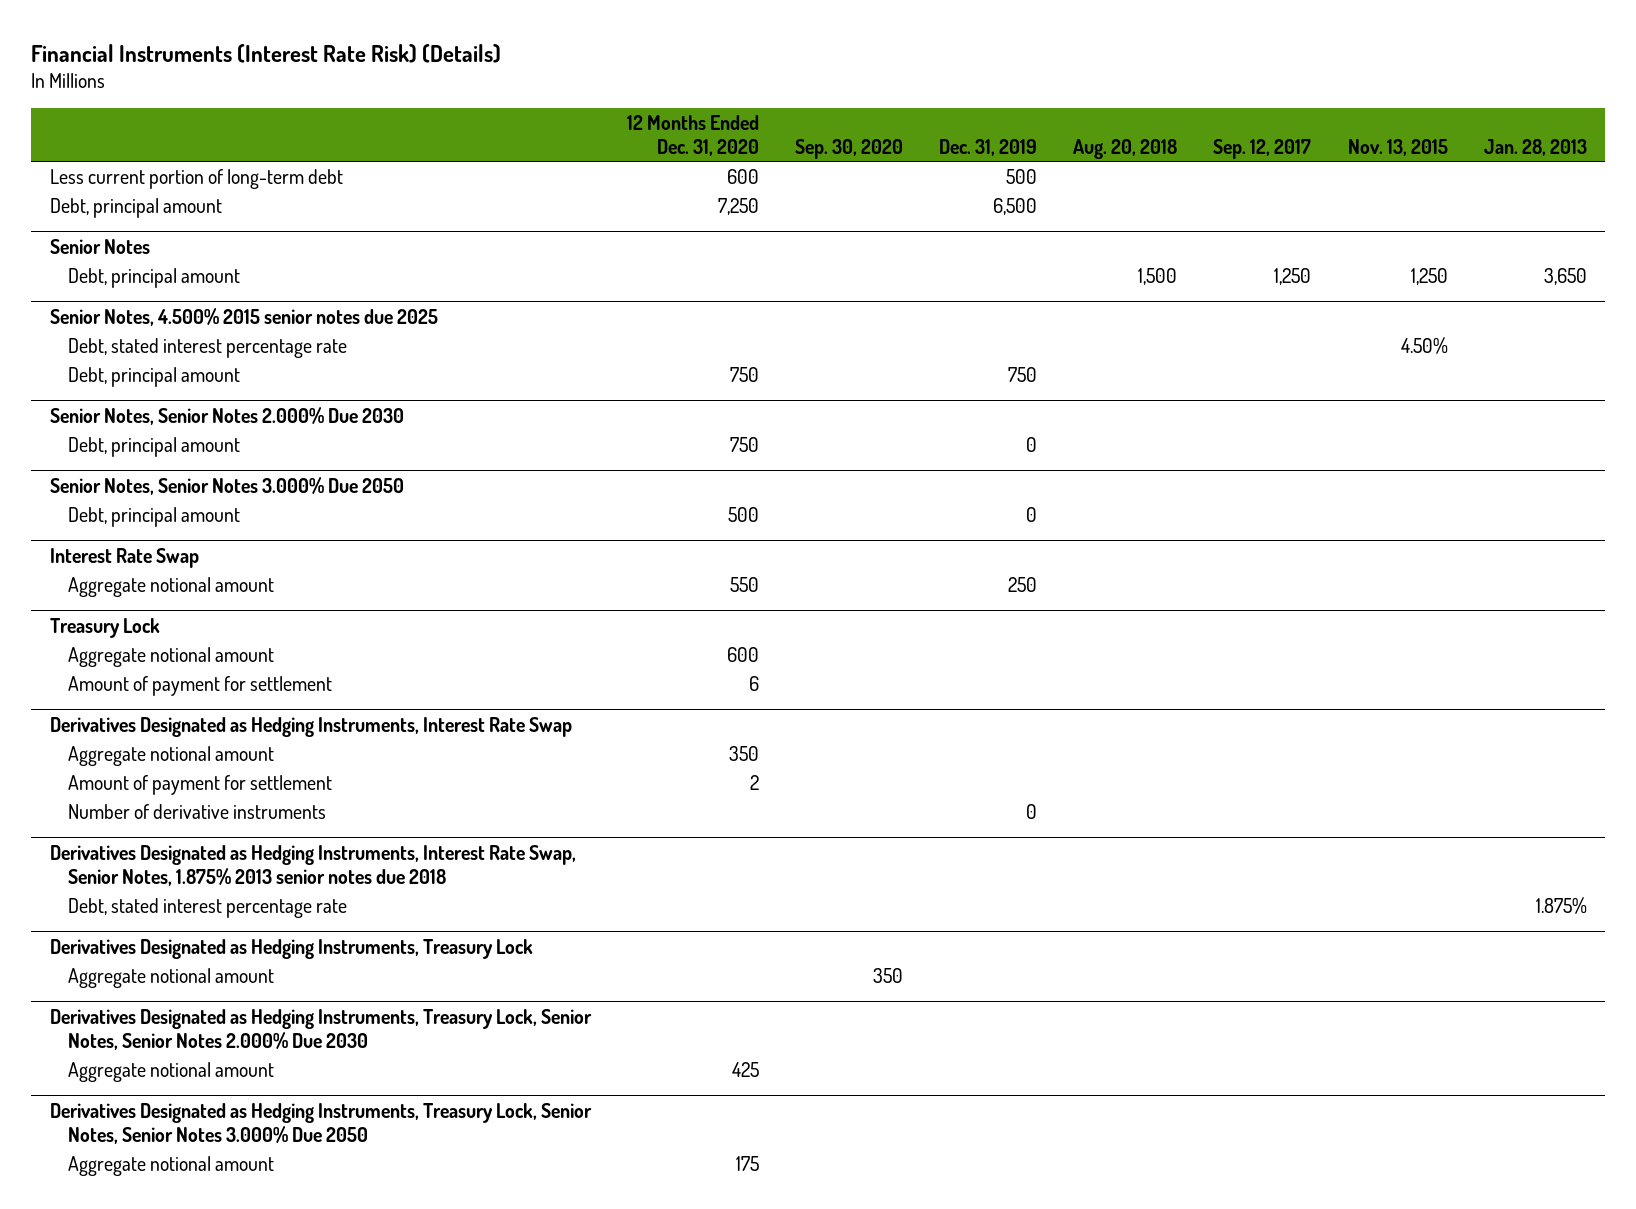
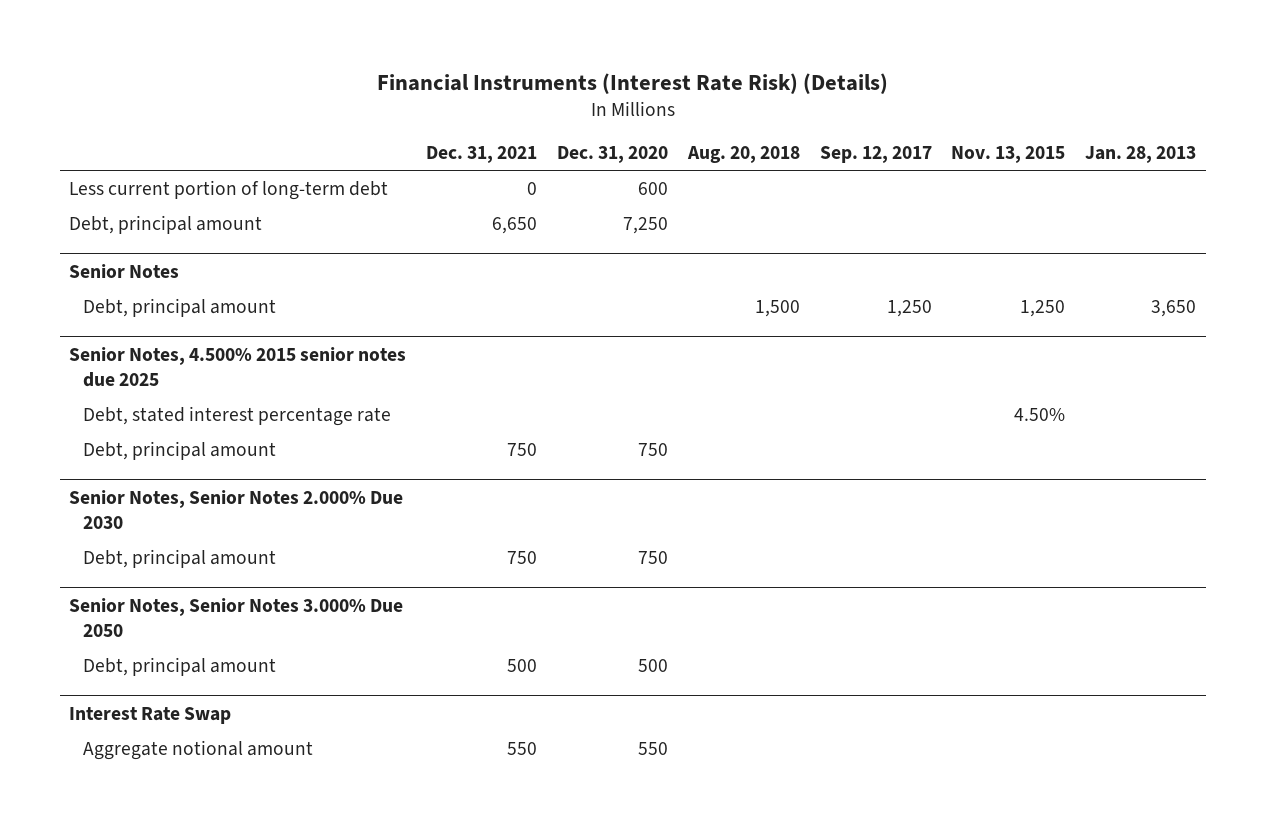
[626,114,759,156] 12 Months Ended Dec. 31, 2020 -> none
[794,138,903,159] Sep. 30, 2020 -> none
[939,138,1038,156] Dec. 31, 2019 -> none
none -> [426,146,538,164] Dec. 31, 2021
none -> [557,146,669,164] Dec. 31, 2020
[49,617,160,638] Treasury Lock -> none
[67,646,274,667] Aggregate notional amount -> none
[67,675,332,696] Amount of payment for settlement -> none
[49,716,572,737] Derivatives Designated as Hedging Instruments, Interest Rate Swap -> none
[67,745,274,766] Aggregate notional amount -> none
[67,774,332,795] Amount of payment for settlement -> none
[67,803,326,819] Number of derivative instruments -> none
[49,844,576,886] Derivatives Designated as Hedging Instruments, Interest Rate Swap, Senior Notes, 1.875% 2013 senior notes due 2018 -> none
[67,897,347,918] Debt, stated interest percentage rate -> none
[49,938,533,959] Derivatives Designated as Hedging Instruments, Treasury Lock -> none
[67,967,274,988] Aggregate notional amount -> none
[49,1008,592,1050] Derivatives Designated as Hedging Instruments, Treasury Lock, Senior Notes, Senior Notes 2.000% Due 2030 -> none
[67,1061,274,1082] Aggregate notional amount -> none
[49,1102,592,1144] Derivatives Designated as Hedging Instruments, Treasury Lock, Senior Notes, Senior Notes 3.000% Due 2050 -> none
[67,1155,274,1176] Aggregate notional amount -> none

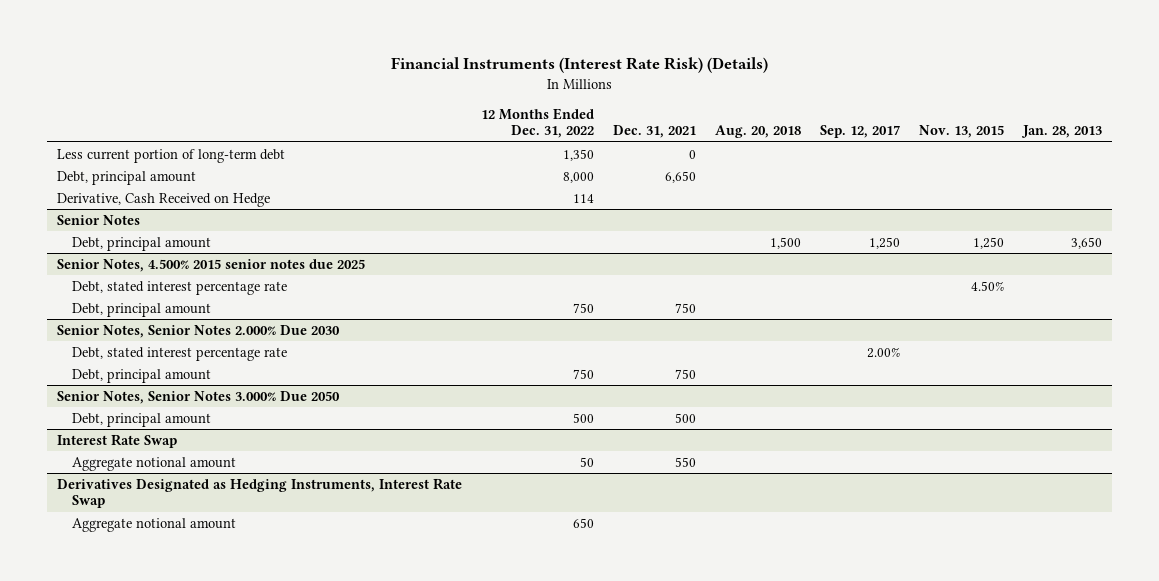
[557,146,669,164] Dec. 31, 2020 -> none
none -> [480,107,594,139] 12 Months Ended Dec. 31, 2022
none -> [56,192,270,207] Derivative, Cash Received on Hedge
none -> [72,346,288,361] Debt, stated interest percentage rate
none -> [56,477,462,509] Derivatives Designated as Hedging Instruments, Interest Rate Swap
none -> [72,517,237,532] Aggregate notional amount

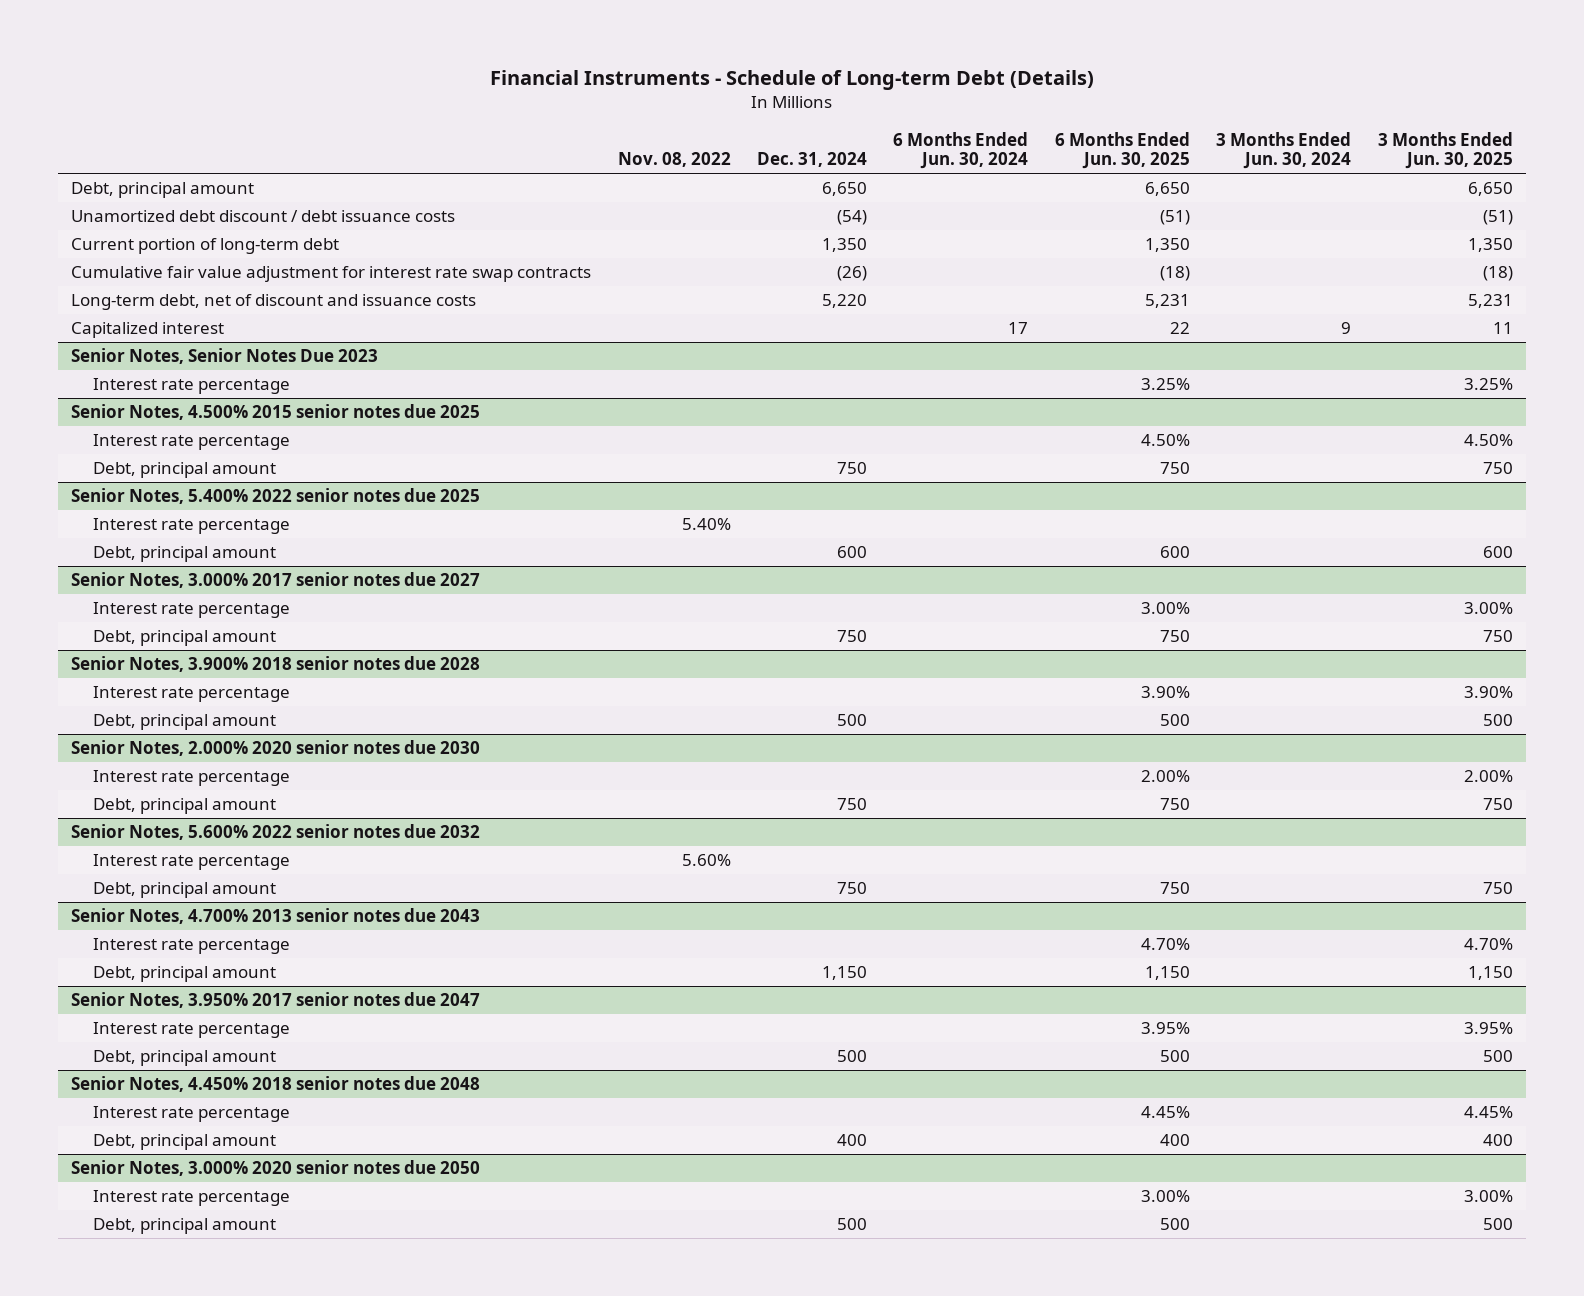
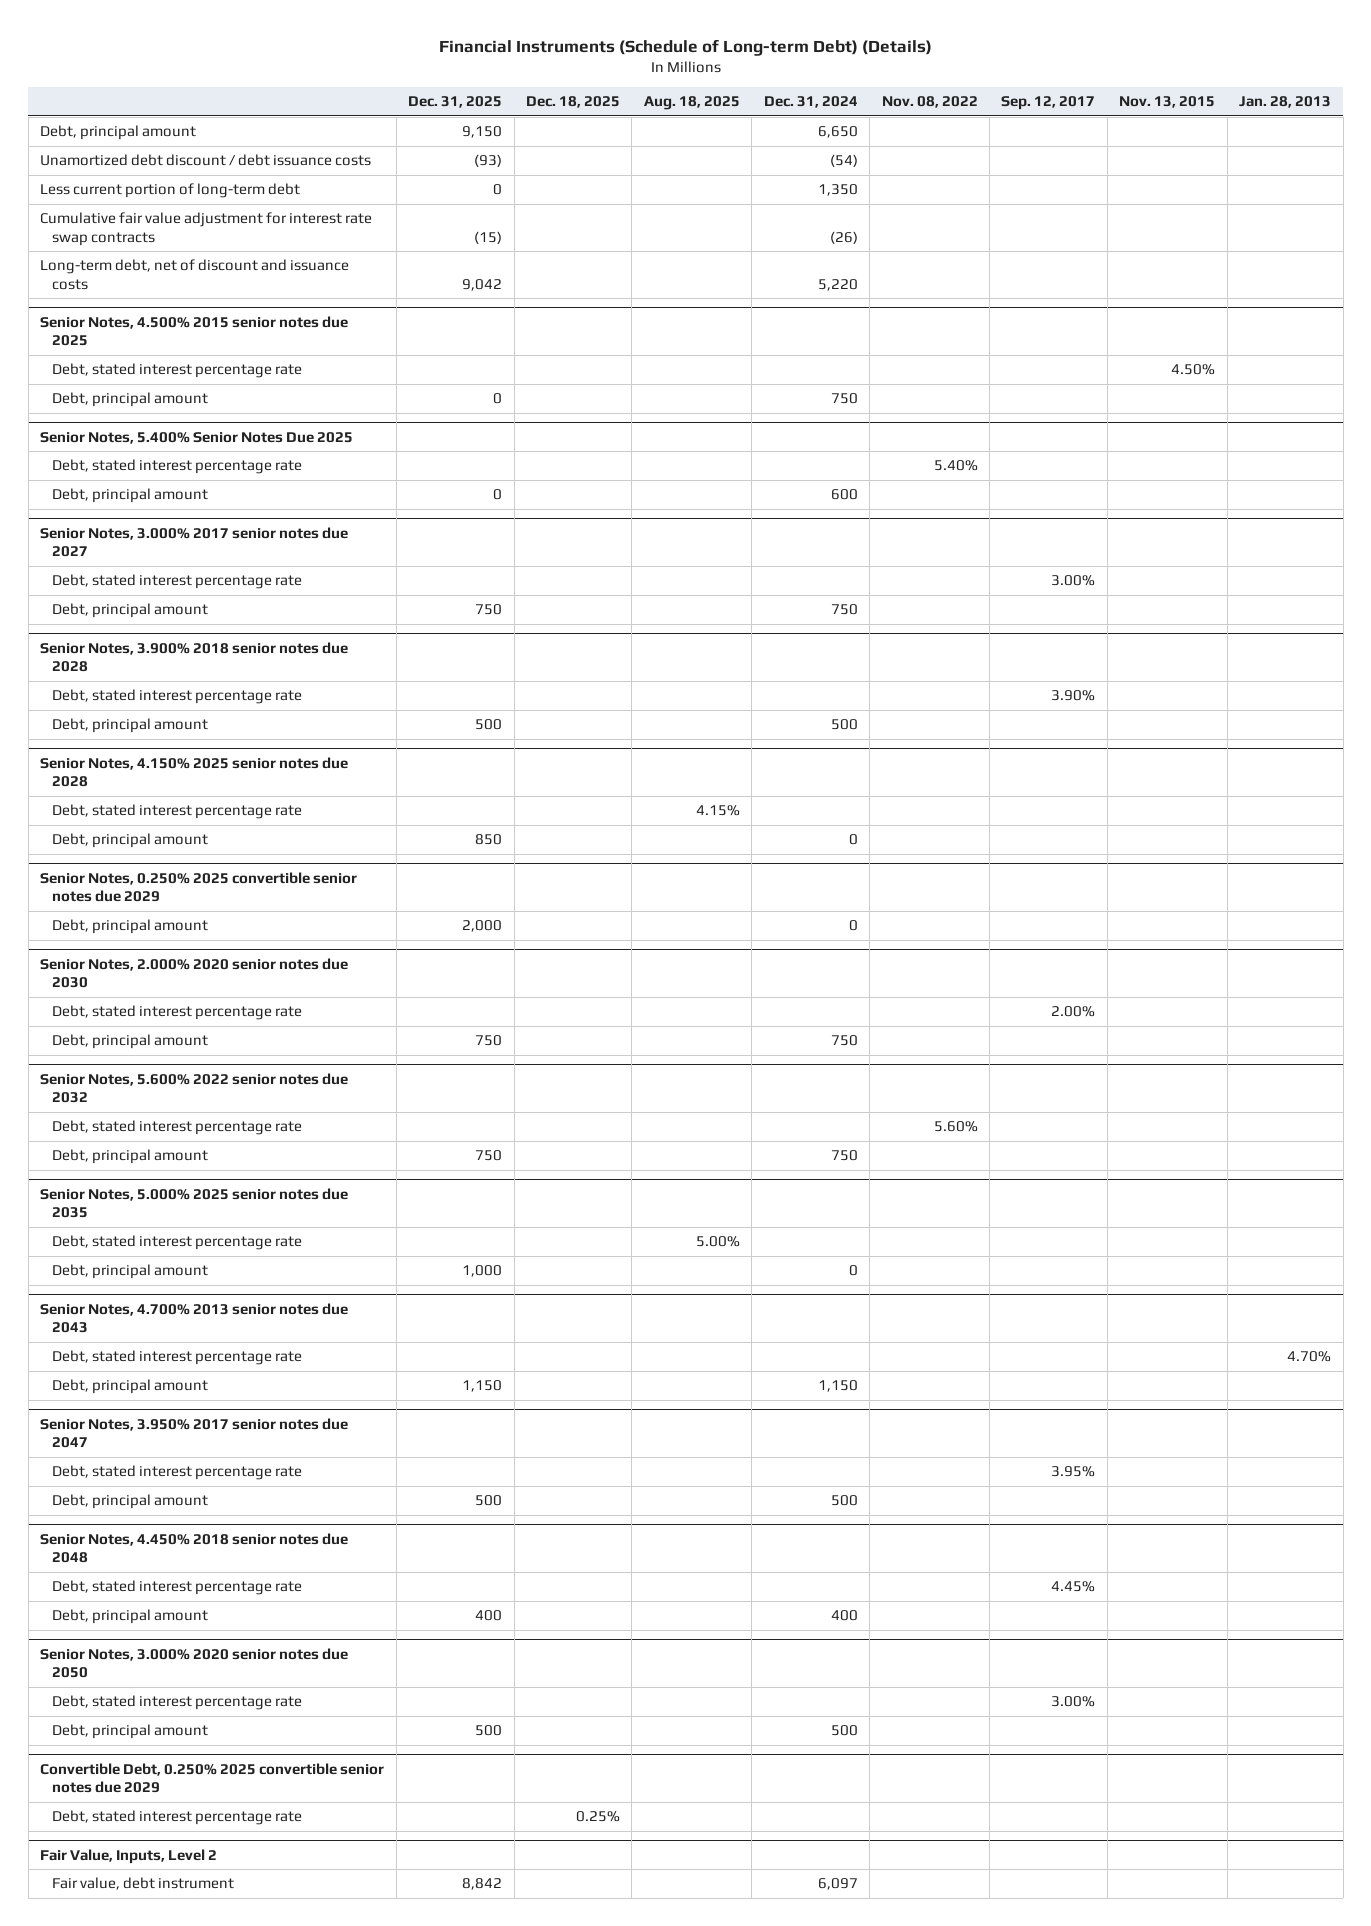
[489,69,1094,90] Financial Instruments - Schedule of Long-term Debt (Details) -> [438,38,932,56] Financial Instruments (Schedule of Long-term Debt) (Details)
[893,131,1029,170] 6 Months Ended Jun. 30, 2024 -> none
[1054,131,1190,170] 6 Months Ended Jun. 30, 2025 -> none
[1216,131,1352,170] 3 Months Ended Jun. 30, 2024 -> none
[1377,131,1513,170] 3 Months Ended Jun. 30, 2025 -> none
none -> [408,96,503,109] Dec. 31, 2025
none -> [526,96,621,109] Dec. 18, 2025
none -> [643,96,740,111] Aug. 18, 2025
none -> [1001,96,1096,111] Sep. 12, 2017
none -> [1119,96,1216,109] Nov. 13, 2015
none -> [1239,96,1332,109] Jan. 28, 2013
[71,238,340,255] Current portion of long-term debt -> [40,183,301,199] Less current portion of long-term debt
[71,322,225,339] Capitalized interest -> none
[71,348,379,365] Senior Notes, Senior Notes Due 2023 -> none
[93,378,291,395] Interest rate percentage -> none
[93,434,291,451] Interest rate percentage -> [51,363,302,379] Debt, stated interest percentage rate
[71,488,481,505] Senior Notes, 5.400% 2022 senior notes due 2025 -> [40,431,354,444] Senior Notes, 5.400% Senior Notes Due 2025
[93,518,291,535] Interest rate percentage -> [51,459,302,475] Debt, stated interest percentage rate
[93,602,291,619] Interest rate percentage -> [51,574,302,590] Debt, stated interest percentage rate
[93,686,291,703] Interest rate percentage -> [51,689,302,705] Debt, stated interest percentage rate
none -> [40,756,349,788] Senior Notes, 4.150% 2025 senior notes due 2028
none -> [51,804,302,820] Debt, stated interest percentage rate
none -> [51,833,208,849] Debt, principal amount
none -> [40,871,358,903] Senior Notes, 0.250% 2025 convertible senior notes due 2029
none -> [51,919,208,935] Debt, principal amount
[93,770,291,787] Interest rate percentage -> [51,1005,302,1021] Debt, stated interest percentage rate
[93,854,291,871] Interest rate percentage -> [51,1120,302,1136] Debt, stated interest percentage rate
none -> [40,1187,349,1219] Senior Notes, 5.000% 2025 senior notes due 2035
none -> [51,1235,302,1251] Debt, stated interest percentage rate
none -> [51,1264,208,1280] Debt, principal amount
[93,938,291,955] Interest rate percentage -> [51,1350,302,1366] Debt, stated interest percentage rate
[93,1022,291,1039] Interest rate percentage -> [51,1465,302,1481] Debt, stated interest percentage rate
[93,1106,291,1123] Interest rate percentage -> [51,1580,302,1596] Debt, stated interest percentage rate
[93,1190,291,1207] Interest rate percentage -> [51,1695,302,1711] Debt, stated interest percentage rate
none -> [40,1762,385,1794] Convertible Debt, 0.250% 2025 convertible senior notes due 2029
none -> [51,1810,302,1826] Debt, stated interest percentage rate
none -> [40,1848,218,1864] Fair Value, Inputs, Level 2
none -> [51,1877,234,1891] Fair value, debt instrument

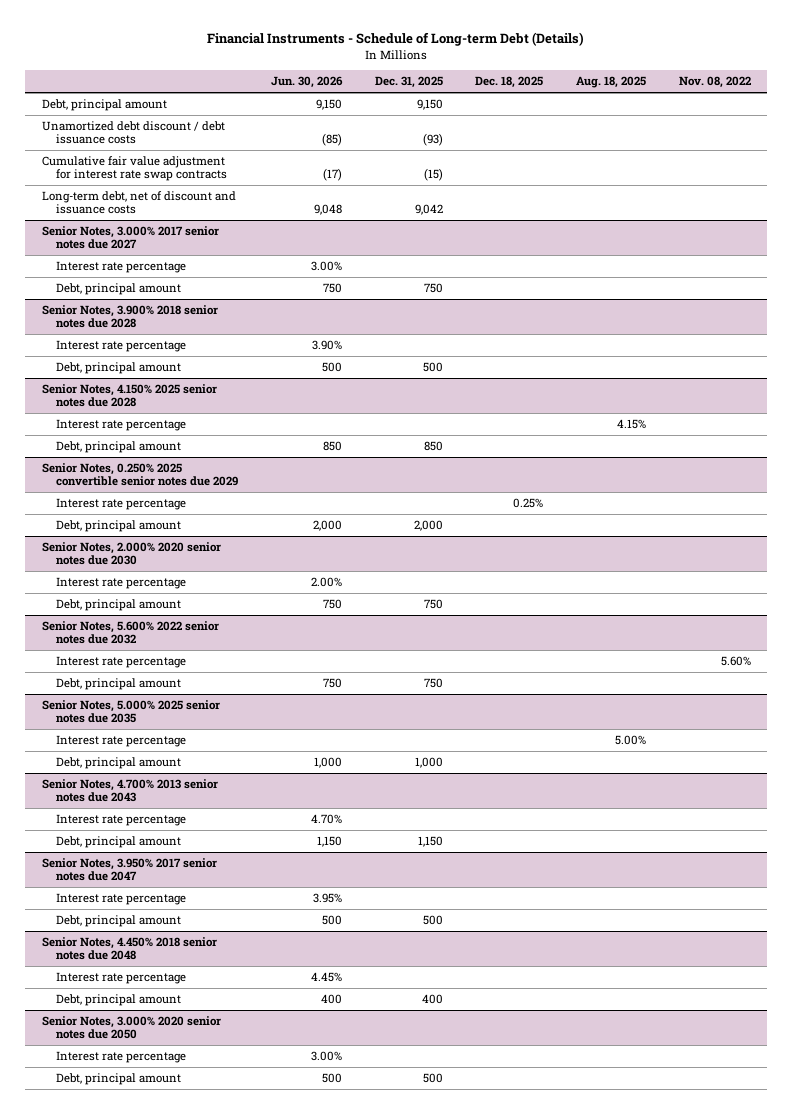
[438,38,932,56] Financial Instruments (Schedule of Long-term Debt) (Details) -> [207,32,585,47] Financial Instruments - Schedule of Long-term Debt (Details)
[763,96,858,109] Dec. 31, 2024 -> none
[1001,96,1096,111] Sep. 12, 2017 -> none
[1119,96,1216,109] Nov. 13, 2015 -> none
[1239,96,1332,109] Jan. 28, 2013 -> none
none -> [270,76,343,89] Jun. 30, 2026
[40,183,301,199] Less current portion of long-term debt -> none
[40,315,349,347] Senior Notes, 4.500% 2015 senior notes due 2025 -> none
[51,363,302,379] Debt, stated interest percentage rate -> none
[51,392,208,408] Debt, principal amount -> none
[40,431,354,444] Senior Notes, 5.400% Senior Notes Due 2025 -> none
[51,459,302,475] Debt, stated interest percentage rate -> none
[51,488,208,504] Debt, principal amount -> none
[51,574,302,590] Debt, stated interest percentage rate -> [56,261,187,274] Interest rate percentage
[51,689,302,705] Debt, stated interest percentage rate -> [56,340,187,353] Interest rate percentage
[51,804,302,820] Debt, stated interest percentage rate -> [56,419,187,432] Interest rate percentage
none -> [56,498,187,511] Interest rate percentage
[51,1005,302,1021] Debt, stated interest percentage rate -> [56,577,187,590] Interest rate percentage
[51,1120,302,1136] Debt, stated interest percentage rate -> [56,656,187,669] Interest rate percentage
[51,1235,302,1251] Debt, stated interest percentage rate -> [56,735,187,748] Interest rate percentage
[51,1350,302,1366] Debt, stated interest percentage rate -> [56,814,187,827] Interest rate percentage
[51,1465,302,1481] Debt, stated interest percentage rate -> [56,893,187,906] Interest rate percentage
[51,1580,302,1596] Debt, stated interest percentage rate -> [56,972,187,985] Interest rate percentage
[51,1695,302,1711] Debt, stated interest percentage rate -> [56,1051,187,1064] Interest rate percentage
[40,1762,385,1794] Convertible Debt, 0.250% 2025 convertible senior notes due 2029 -> none
[51,1810,302,1826] Debt, stated interest percentage rate -> none
[40,1848,218,1864] Fair Value, Inputs, Level 2 -> none
[51,1877,234,1891] Fair value, debt instrument -> none

